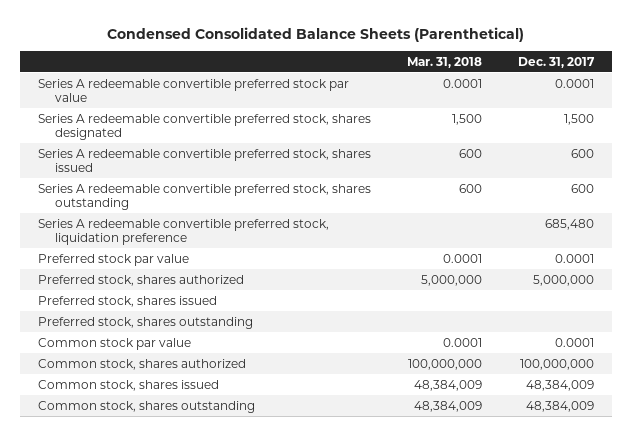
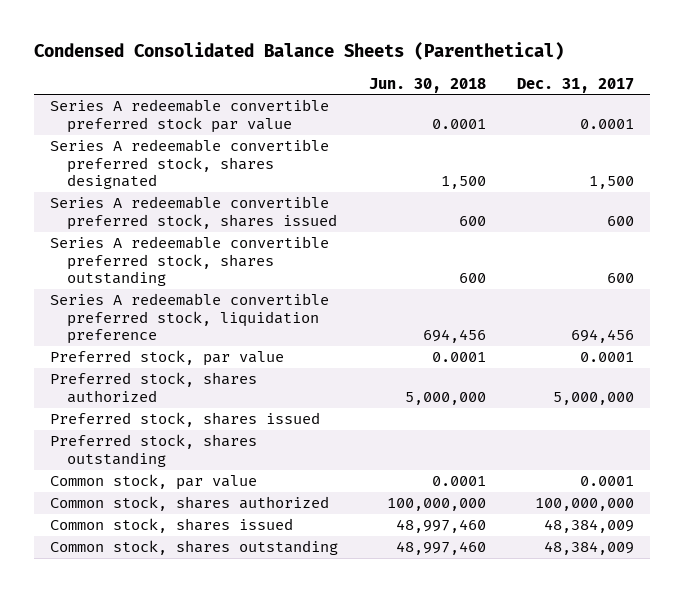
[406,56,482,68] Mar. 31, 2018 -> none
none -> [368,77,486,93] Jun. 30, 2018
[544,218,594,230] 685,480 -> [571,328,635,343] 694,456
[37,253,189,266] Preferred stock par value -> [49,350,284,367] Preferred stock, par value
[37,337,191,350] Common stock par value -> [49,474,257,491] Common stock, par value

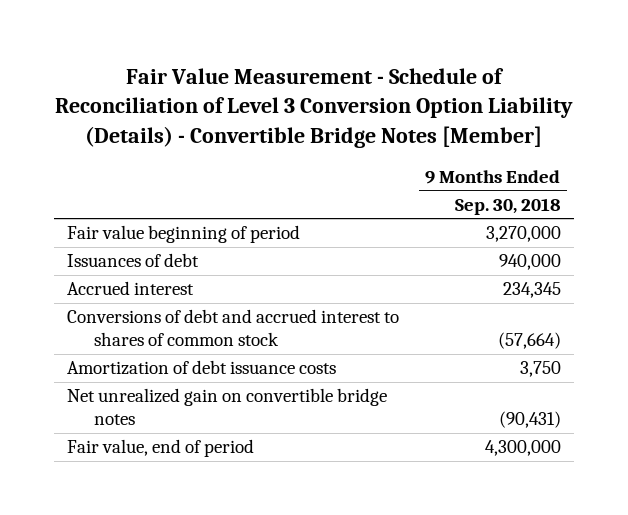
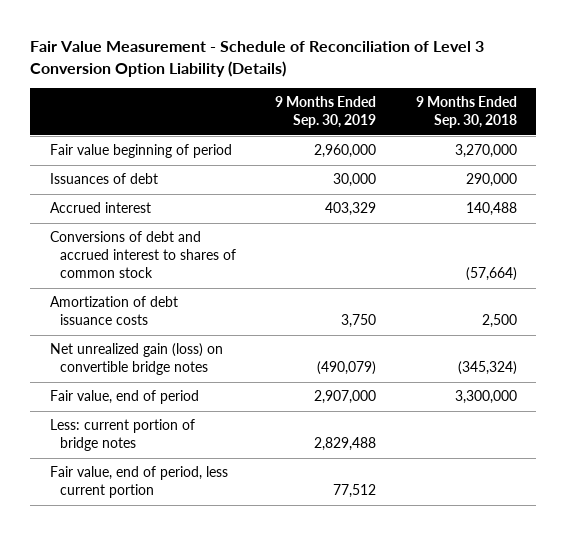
[54,67,573,149] Fair Value Measurement - Schedule of Reconciliation of Level 3 Conversion Option Liability (Details) - Convertible Bridge Notes [Member] -> [30,41,485,77] Fair Value Measurement - Schedule of Reconciliation of Level 3 Conversion Option Liability (Details)
none -> [275,96,377,129] 9 Months Ended Sep. 30, 2019
[498,254,561,271] 940,000 -> [465,173,517,188] 290,000
[502,282,561,299] 234,345 -> [465,202,517,217] 140,488
[519,361,561,378] 3,750 -> [481,314,517,329] 2,500
[67,388,388,426] Net unrealized gain on convertible bridge notes -> [49,343,223,376] Net unrealized gain (loss) on convertible bridge notes
[498,411,561,429] (90,431) -> [457,361,517,376] (345,324)
[484,440,561,457] 4,300,000 -> [454,390,517,405] 3,300,000
none -> [49,419,195,452] Less: current portion of bridge notes
none -> [49,466,228,499] Fair value, end of period, less current portion

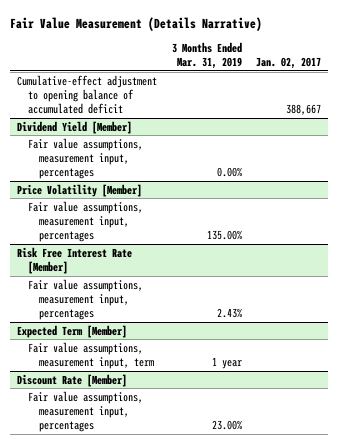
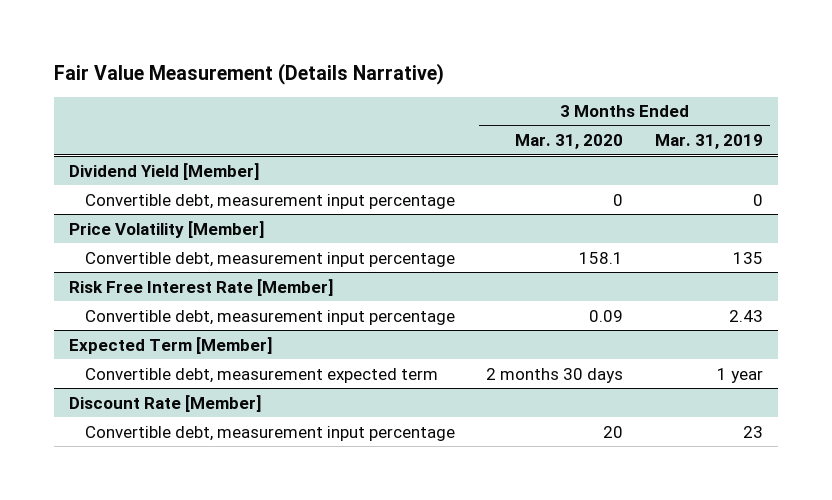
[256,57,322,70] Jan. 02, 2017 -> none
none -> [515,134,624,150] Mar. 31, 2020
[17,74,158,115] Cumulative-effect adjustment to opening balance of accumulated deficit -> none
[28,137,144,180] Fair value assumptions, measurement input, percentages -> none
none -> [85,193,456,209] Convertible debt, measurement input percentage
[28,200,144,243] Fair value assumptions, measurement input, percentages -> none
none -> [85,251,456,267] Convertible debt, measurement input percentage
[28,278,144,321] Fair value assumptions, measurement input, percentages -> none
none -> [85,309,456,325] Convertible debt, measurement input percentage
[28,341,155,369] Fair value assumptions, measurement input, term -> none
none -> [85,367,439,383] Convertible debt, measurement expected term
[28,390,144,433] Fair value assumptions, measurement input, percentages -> none
none -> [85,425,456,441] Convertible debt, measurement input percentage

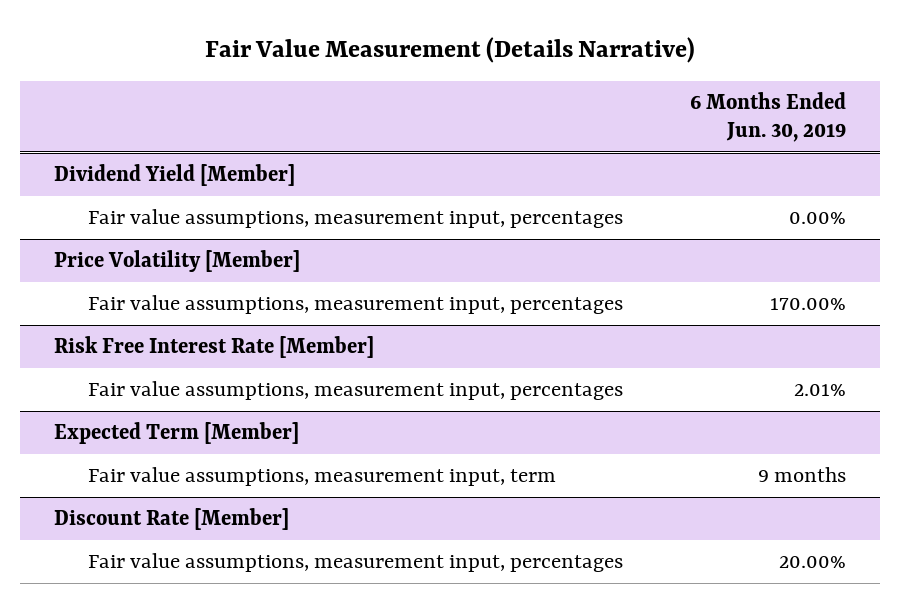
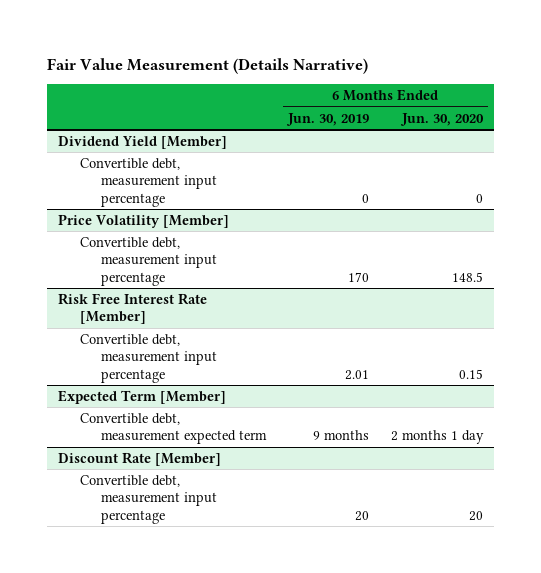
none -> [399,112,484,126] Jun. 30, 2020
[87,209,623,229] Fair value assumptions, measurement input, percentages -> none
none -> [79,157,218,207] Convertible debt, measurement input percentage
[87,295,623,315] Fair value assumptions, measurement input, percentages -> none
none -> [79,236,218,286] Convertible debt, measurement input percentage
[87,381,623,401] Fair value assumptions, measurement input, percentages -> none
none -> [79,333,218,383] Convertible debt, measurement input percentage
[87,467,556,487] Fair value assumptions, measurement input, term -> none
none -> [79,412,268,445] Convertible debt, measurement expected term
[87,553,623,573] Fair value assumptions, measurement input, percentages -> none
none -> [79,474,218,524] Convertible debt, measurement input percentage

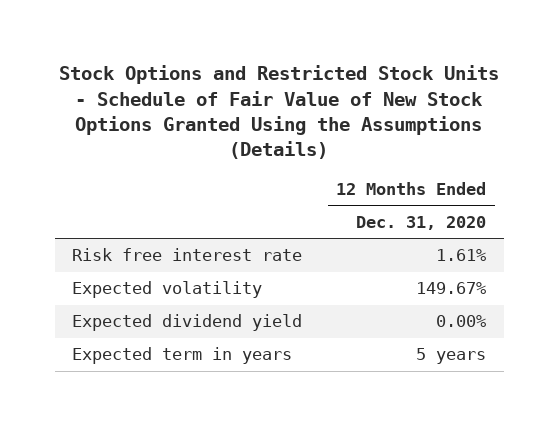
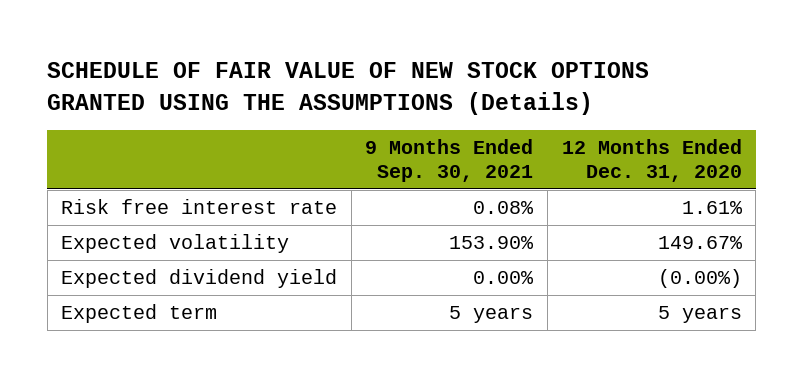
[59,65,500,160] Stock Options and Restricted Stock Units - Schedule of Fair Value of New Stock Options Granted Using the Assumptions (Details) -> [47,62,650,115] SCHEDULE OF FAIR VALUE OF NEW STOCK OPTIONS GRANTED USING THE ASSUMPTIONS (Details)
none -> [365,139,534,182] 9 Months Ended Sep. 30, 2021
[436,315,487,328] 0.00% -> [657,269,742,289] (0.00%)
[72,347,293,365] Expected term in years -> [61,304,218,324] Expected term

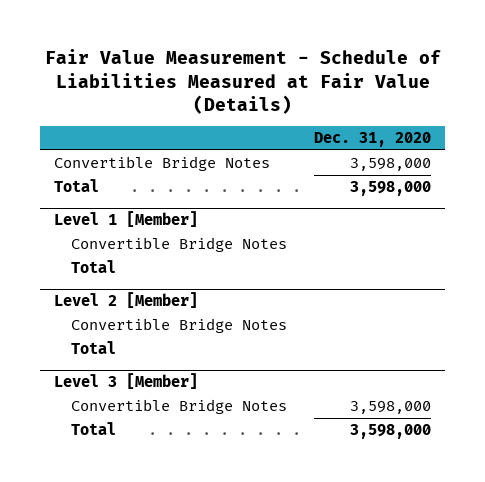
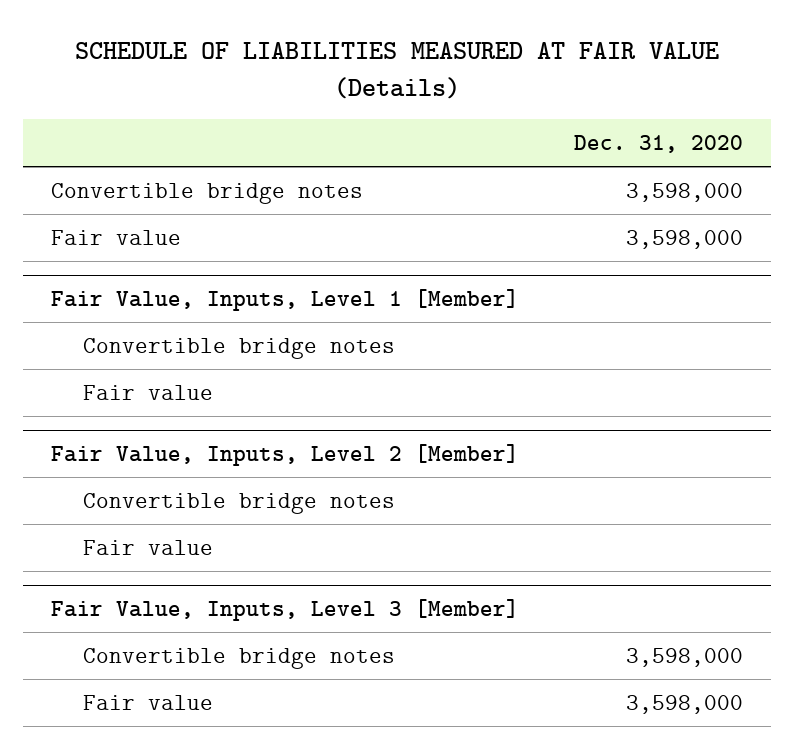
[44,48,441,115] Fair Value Measurement - Schedule of Liabilities Measured at Fair Value (Details) -> [75,42,720,99] SCHEDULE OF LIABILITIES MEASURED AT FAIR VALUE (Details)
[53,156,270,172] Convertible Bridge Notes -> [50,182,363,204] Convertible bridge notes
[53,179,99,193] Total -> [50,229,181,245] Fair value
[53,211,198,228] Level 1 [Member] -> [50,288,519,311] Fair Value, Inputs, Level 1 [Member]
[71,237,288,253] Convertible Bridge Notes -> [83,337,396,359] Convertible bridge notes
[71,260,117,274] Total -> [83,384,214,400] Fair value
[53,292,198,309] Level 2 [Member] -> [50,443,519,466] Fair Value, Inputs, Level 2 [Member]
[71,318,288,334] Convertible Bridge Notes -> [83,492,396,514] Convertible bridge notes
[71,341,117,355] Total -> [83,539,214,555] Fair value
[53,373,198,390] Level 3 [Member] -> [50,598,519,621] Fair Value, Inputs, Level 3 [Member]
[71,399,288,415] Convertible Bridge Notes -> [83,647,396,669] Convertible bridge notes
[71,422,117,436] Total -> [83,694,214,710] Fair value

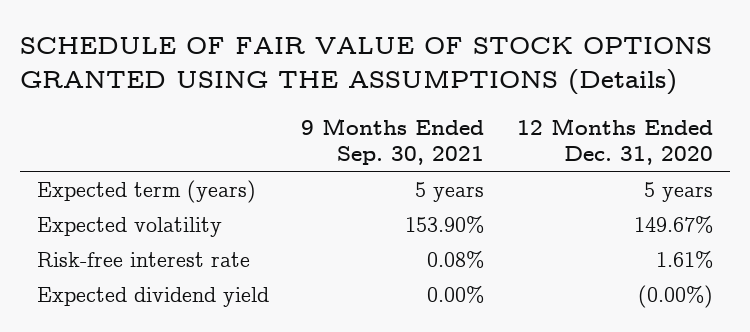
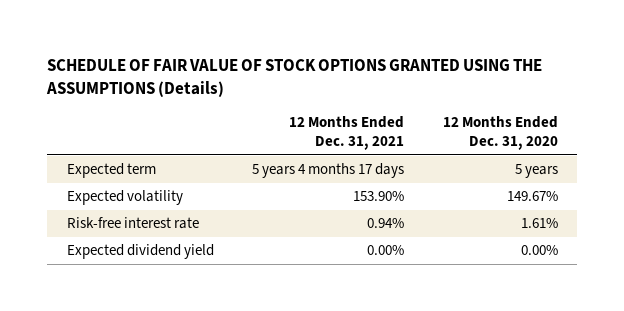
[301,117,485,166] 9 Months Ended Sep. 30, 2021 -> none
none -> [289,115,405,151] 12 Months Ended Dec. 31, 2021
[36,180,256,204] Expected term (years) -> [66,163,156,179] Expected term
[638,285,714,309] (0.00%) -> [520,245,558,256] 0.00%

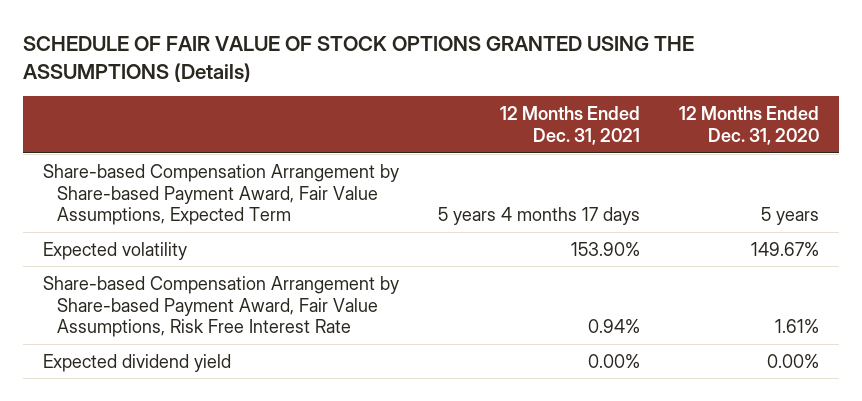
[66,163,156,179] Expected term -> [42,163,399,226] Share-based Compensation Arrangement by Share-based Payment Award, Fair Value Assumptions, Expected Term
[66,217,199,230] Risk-free interest rate -> [42,275,399,338] Share-based Compensation Arrangement by Share-based Payment Award, Fair Value Assumptions, Risk Free Interest Rate

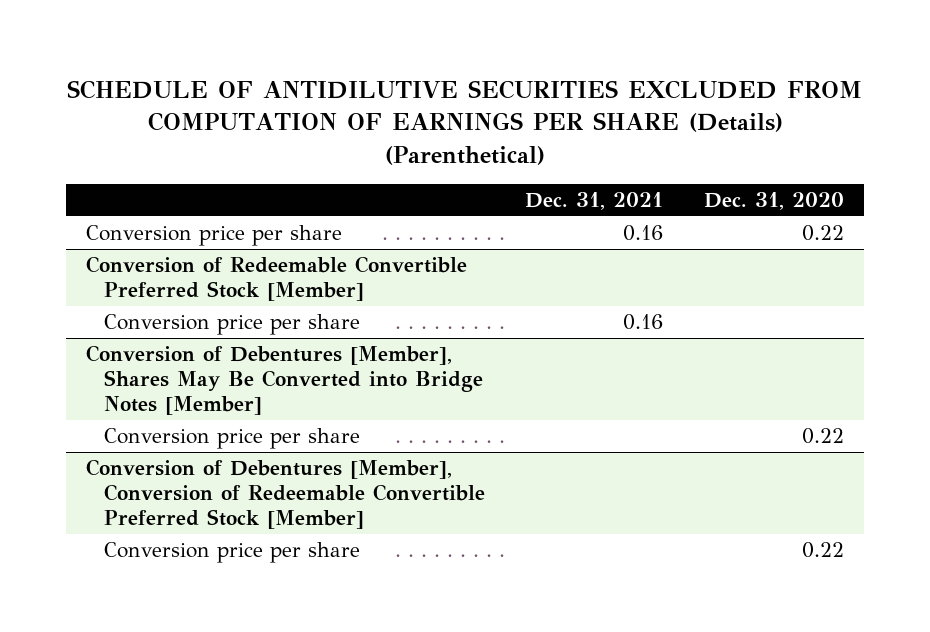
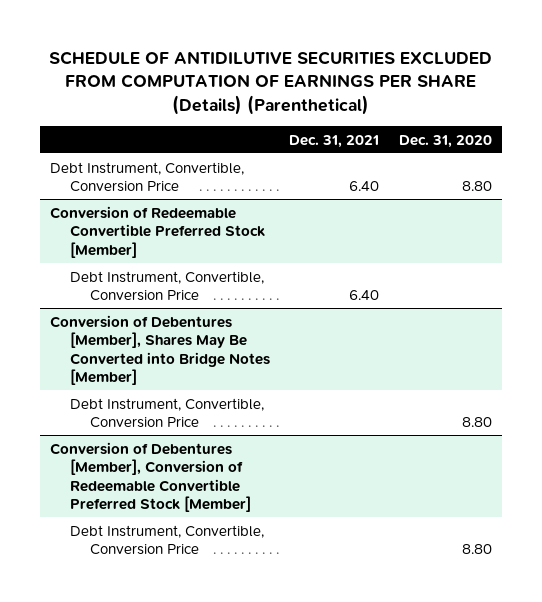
[86,225,343,247] Conversion price per share -> [49,161,244,193] Debt Instrument, Convertible, Conversion Price
[623,225,664,242] 0.16 -> [349,181,380,192] 6.40
[802,225,845,242] 0.22 -> [461,181,492,192] 8.80
[103,314,360,336] Conversion price per share -> [69,270,264,302] Debt Instrument, Convertible, Conversion Price
[623,314,664,331] 0.16 -> [349,290,380,301] 6.40
[103,428,360,450] Conversion price per share -> [69,397,264,429] Debt Instrument, Convertible, Conversion Price
[802,428,845,445] 0.22 -> [461,417,492,428] 8.80
[103,542,360,564] Conversion price per share -> [69,524,264,556] Debt Instrument, Convertible, Conversion Price
[802,542,845,559] 0.22 -> [461,544,492,555] 8.80

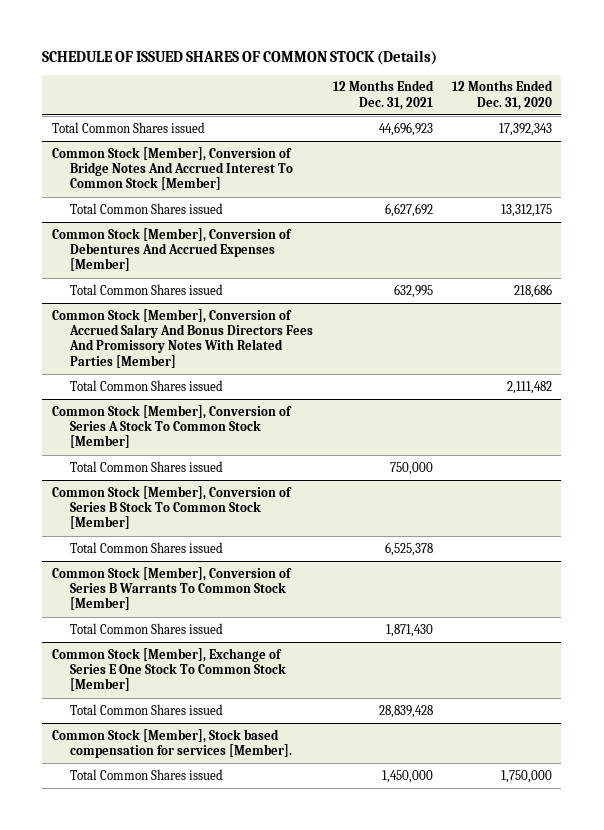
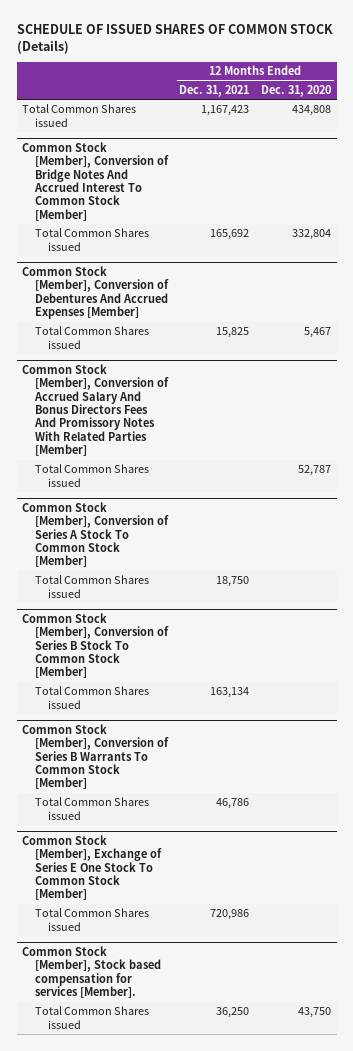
[378,121,433,136] 44,696,923 -> [201,105,250,117] 1,167,423
[498,122,552,136] 17,392,343 -> [291,105,331,117] 434,808
[384,202,433,217] 6,627,692 -> [210,229,250,241] 165,692
[500,203,552,217] 13,312,175 -> [291,229,331,241] 332,804
[393,283,433,298] 632,995 -> [216,327,250,339] 15,825
[513,283,552,298] 218,686 -> [303,327,331,339] 5,467
[506,380,552,394] 2,111,482 -> [297,465,331,477] 52,787
[389,461,433,475] 750,000 -> [216,576,250,588] 18,750
[384,541,433,556] 6,525,378 -> [210,687,250,699] 163,134
[385,623,433,637] 1,871,430 -> [216,798,250,810] 46,786
[378,704,433,718] 28,839,428 -> [210,909,250,921] 720,986
[381,769,433,783] 1,450,000 -> [216,1007,250,1019] 36,250
[500,769,552,783] 1,750,000 -> [297,1007,331,1019] 43,750

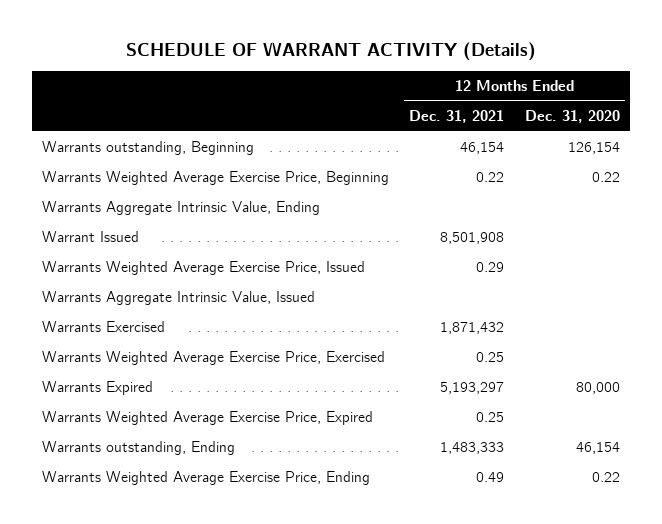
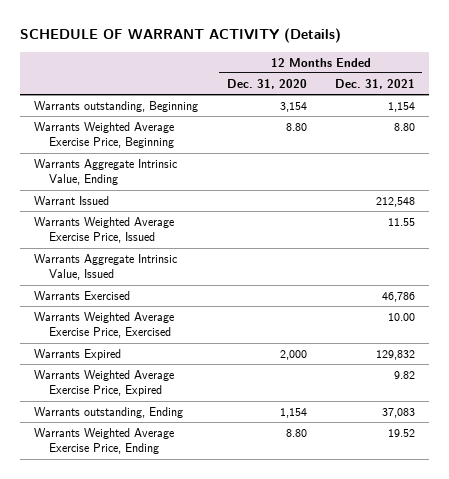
[460,142,505,155] 46,154 -> [387,101,415,112] 1,154
[567,142,620,155] 126,154 -> [279,101,307,112] 3,154
[476,172,505,183] 0.22 -> [393,122,415,131] 8.80
[591,172,620,183] 0.22 -> [285,122,307,131] 8.80
[440,232,505,245] 8,501,908 -> [375,196,415,207] 212,548
[476,262,505,273] 0.29 -> [387,217,415,226] 11.55
[440,322,505,335] 1,871,432 -> [381,291,415,302] 46,786
[476,352,505,363] 0.25 -> [387,312,415,321] 10.00
[440,382,505,395] 5,193,297 -> [375,349,415,360] 129,832
[575,382,620,395] 80,000 -> [279,349,307,360] 2,000
[476,412,505,423] 0.25 -> [393,370,415,379] 9.82
[440,442,505,455] 1,483,333 -> [381,407,415,418] 37,083
[575,442,620,455] 46,154 -> [279,407,307,418] 1,154
[476,472,505,483] 0.49 -> [387,428,415,437] 19.52
[591,472,620,483] 0.22 -> [285,428,307,437] 8.80

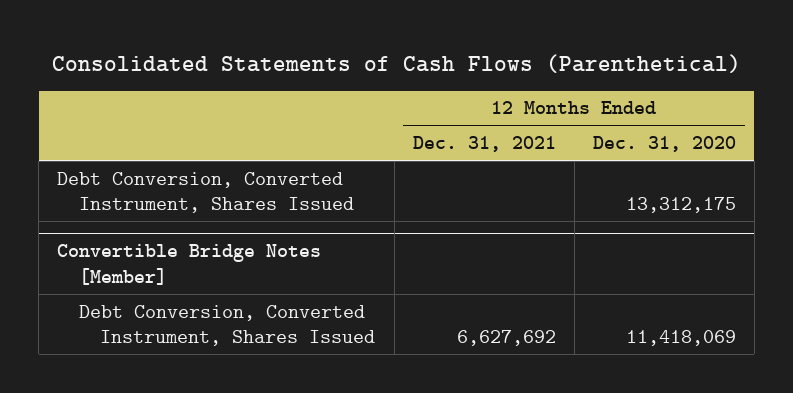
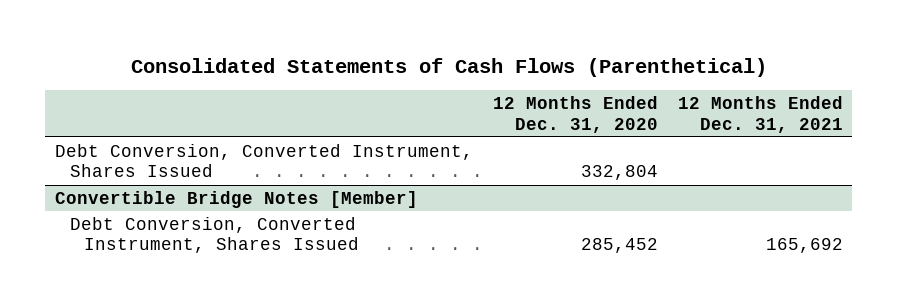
[625,197,736,214] 13,312,175 -> [580,165,658,181] 332,804
[456,330,556,347] 6,627,692 -> [765,238,843,254] 165,692
[625,330,736,347] 11,418,069 -> [580,238,658,254] 285,452

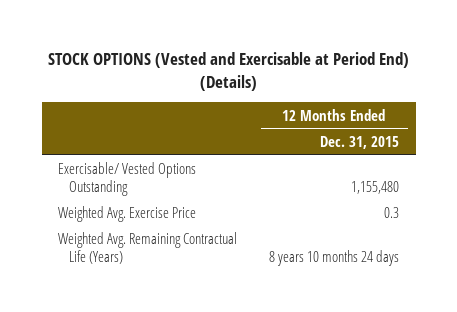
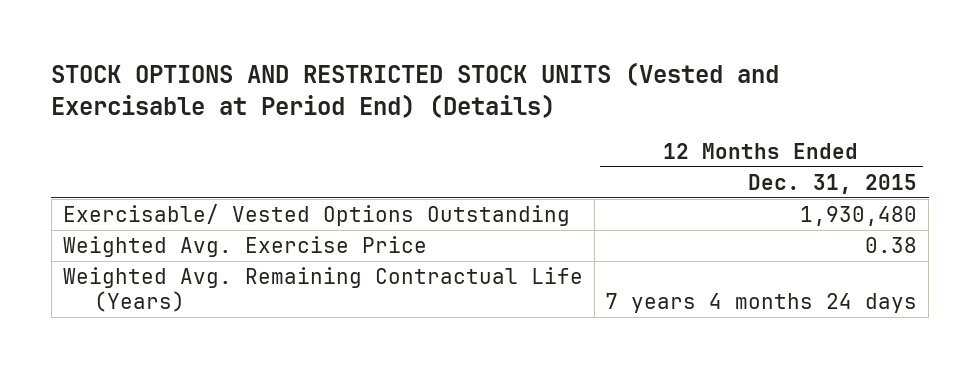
[47,51,409,91] STOCK OPTIONS (Vested and Exercisable at Period End) (Details) -> [51,62,780,119] STOCK OPTIONS AND RESTRICTED STOCK UNITS (Vested and Exercisable at Period End) (Details)
[351,181,400,195] 1,155,480 -> [800,206,918,227] 1,930,480
[384,207,400,219] 0.3 -> [865,237,918,254] 0.38
[269,250,400,267] 8 years 10 months 24 days -> [605,293,918,314] 7 years 4 months 24 days

